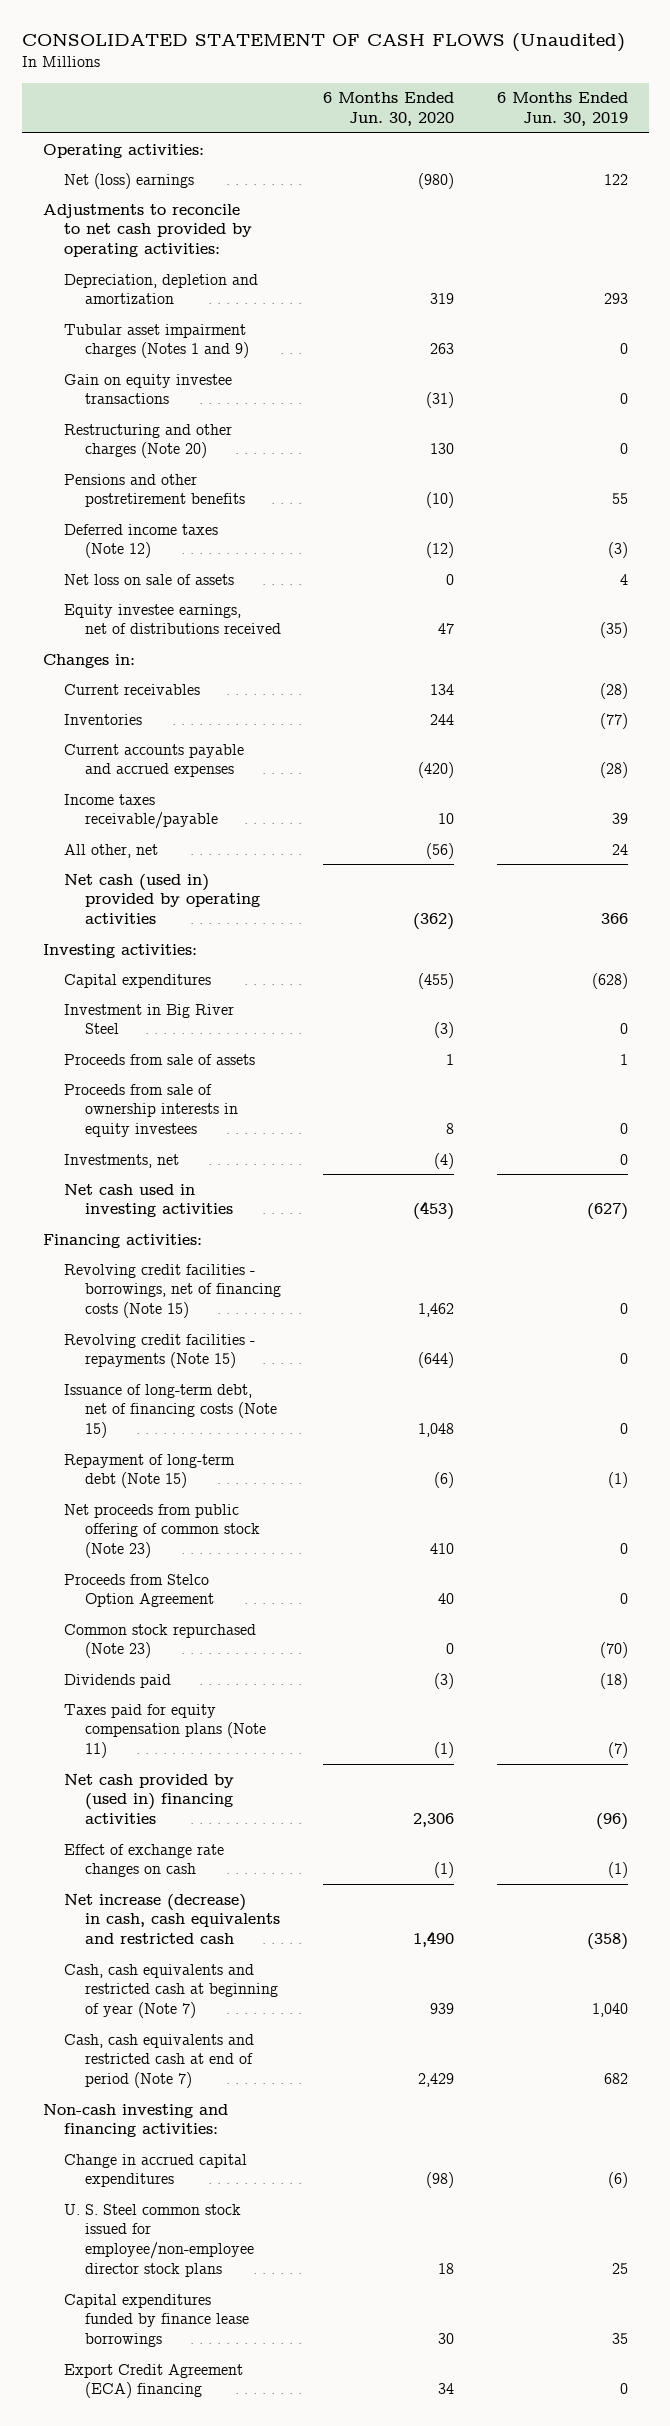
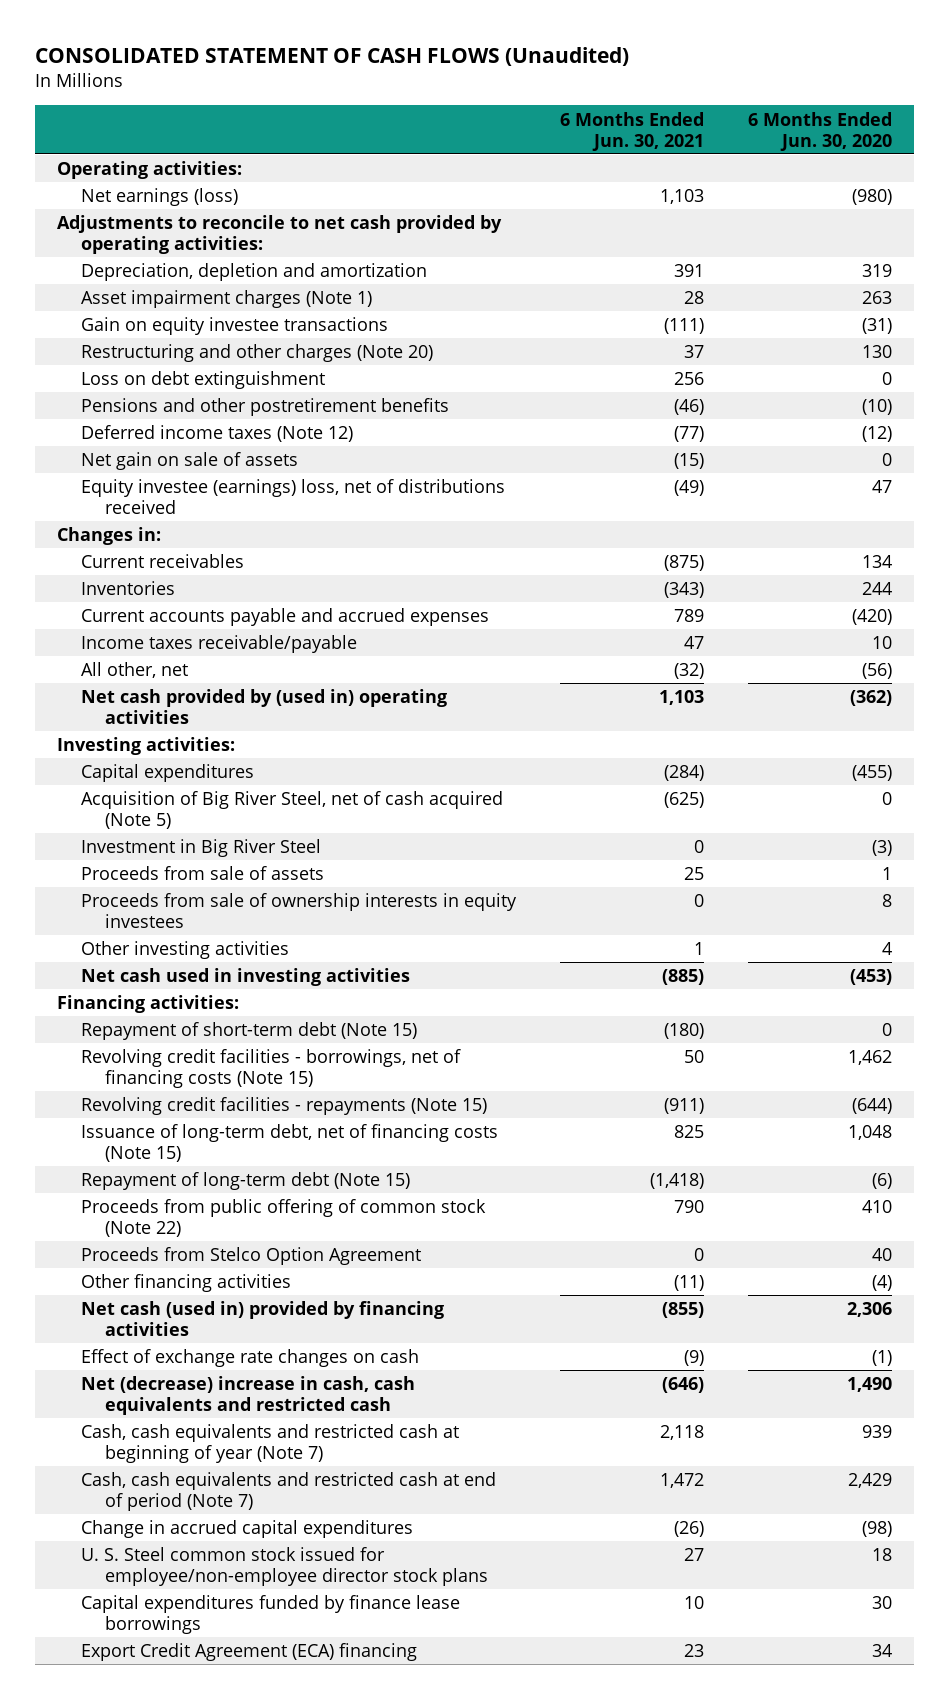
[496,92,628,127] 6 Months Ended Jun. 30, 2019 -> none
none -> [559,111,704,151] 6 Months Ended Jun. 30, 2021
[63,172,194,189] Net (loss) earnings -> [81,188,239,207] Net earnings (loss)
[63,323,249,359] Tubular asset impairment charges (Notes 1 and 9) -> [81,290,373,309] Asset impairment charges (Note 1)
none -> [81,371,326,390] Loss on debt extinguishment
[63,573,234,585] Net loss on sale of assets -> [81,452,299,471] Net gain on sale of assets
[63,603,281,635] Equity investee earnings, net of distributions received -> [81,479,506,515] Equity investee (earnings) loss, net of distributions received
[63,873,260,925] Net cash (used in) provided by operating activities -> [81,689,448,725] Net cash provided by (used in) operating activities
none -> [81,791,504,830] Acquisition of Big River Steel, net of cash acquired (Note 5)
[63,1153,179,1168] Investments, net -> none
none -> [81,941,290,960] Other investing activities
none -> [81,1022,418,1041] Repayment of short-term debt (Note 15)
[63,1503,260,1559] Net proceeds from public offering of common stock (Note 23) -> [81,1199,487,1238] Proceeds from public offering of common stock (Note 22)
[63,1623,256,1659] Common stock repurchased (Note 23) -> none
[63,1673,171,1688] Dividends paid -> none
[63,1703,266,1759] Taxes paid for equity compensation plans (Note 11) -> none
none -> [81,1274,292,1293] Other financing activities
[63,1773,234,1825] Net cash provided by (used in) financing activities -> [81,1301,445,1337] Net cash (used in) provided by financing activities
[63,1893,280,1945] Net increase (decrease) in cash, cash equivalents and restricted cash -> [81,1376,416,1416] Net (decrease) increase in cash, cash equivalents and restricted cash
[42,2103,228,2138] Non-cash investing and financing activities: -> none

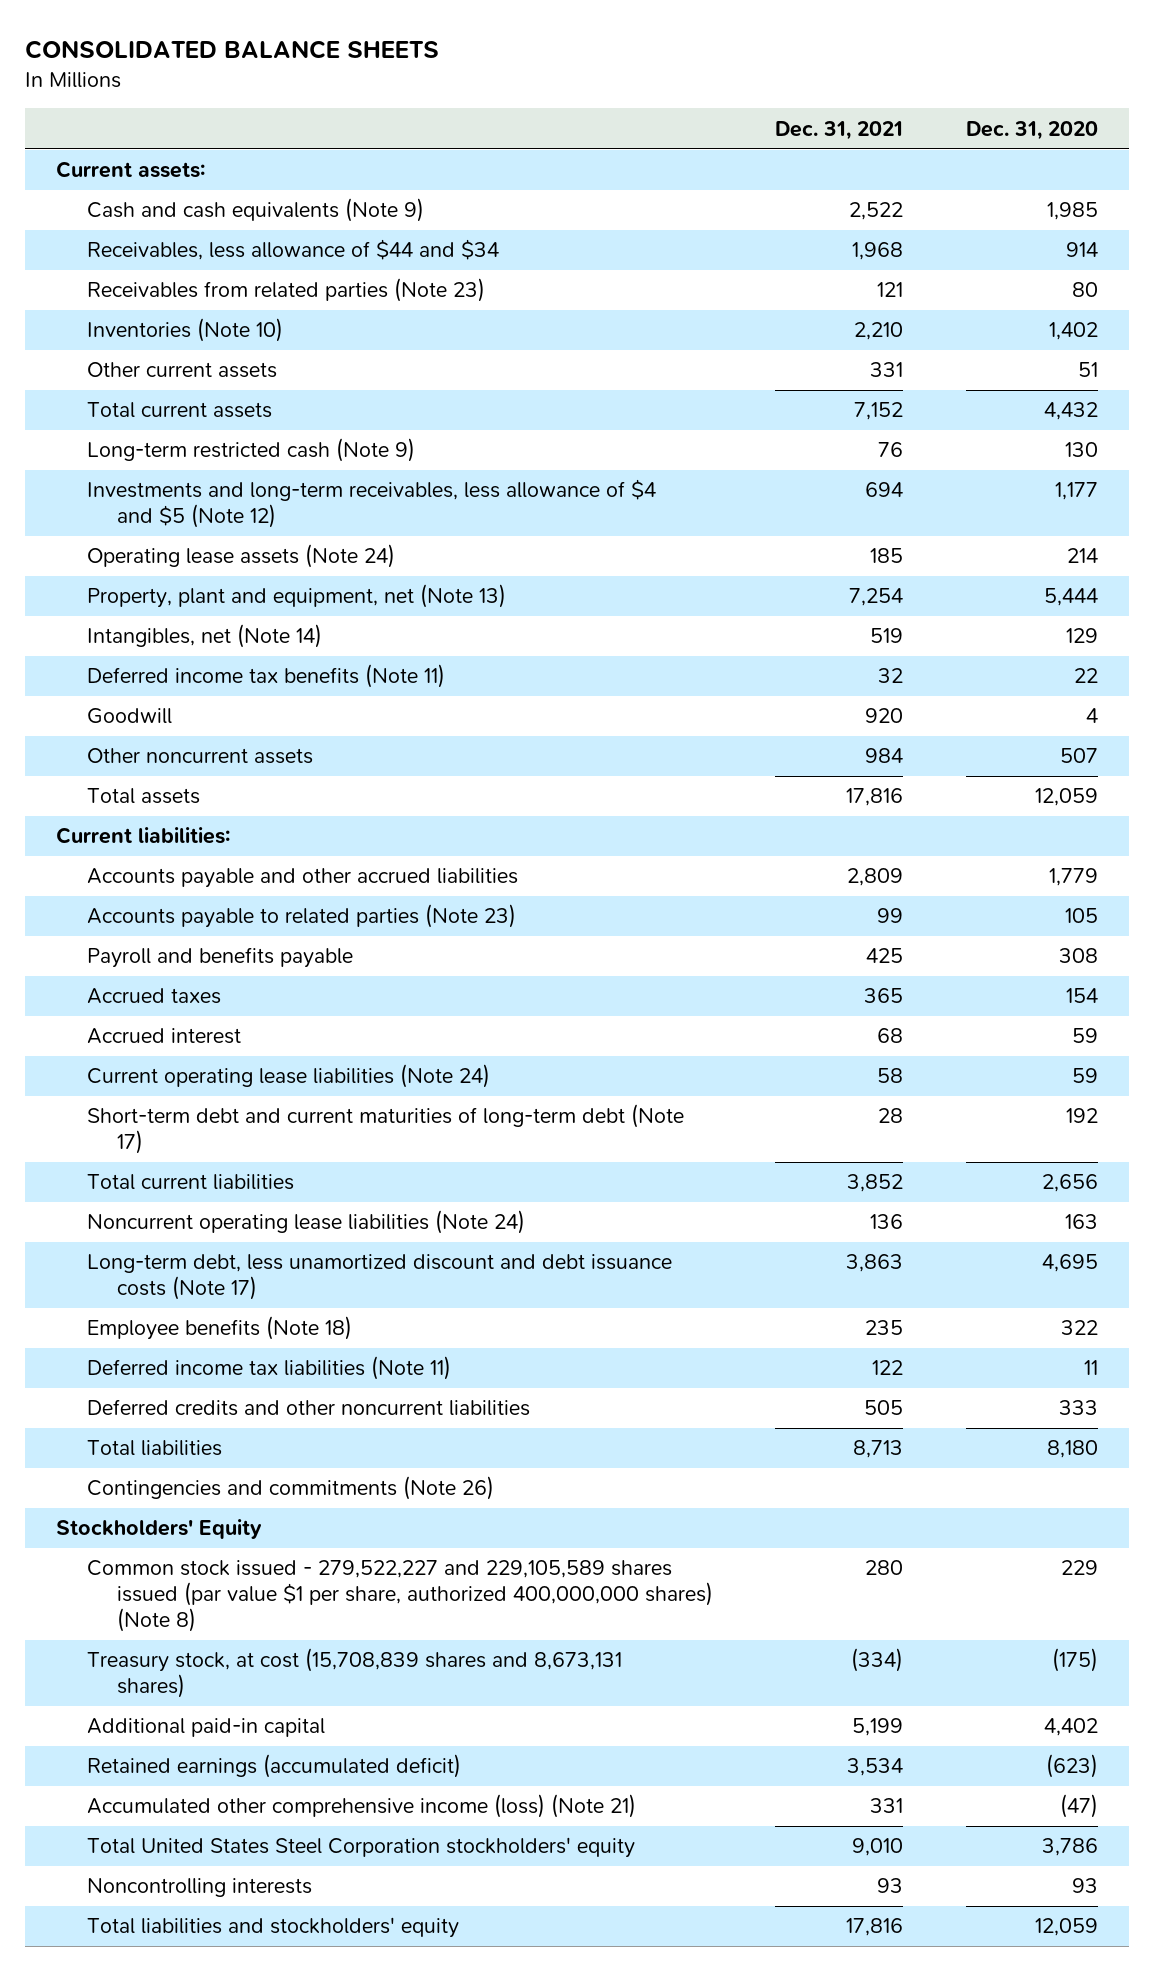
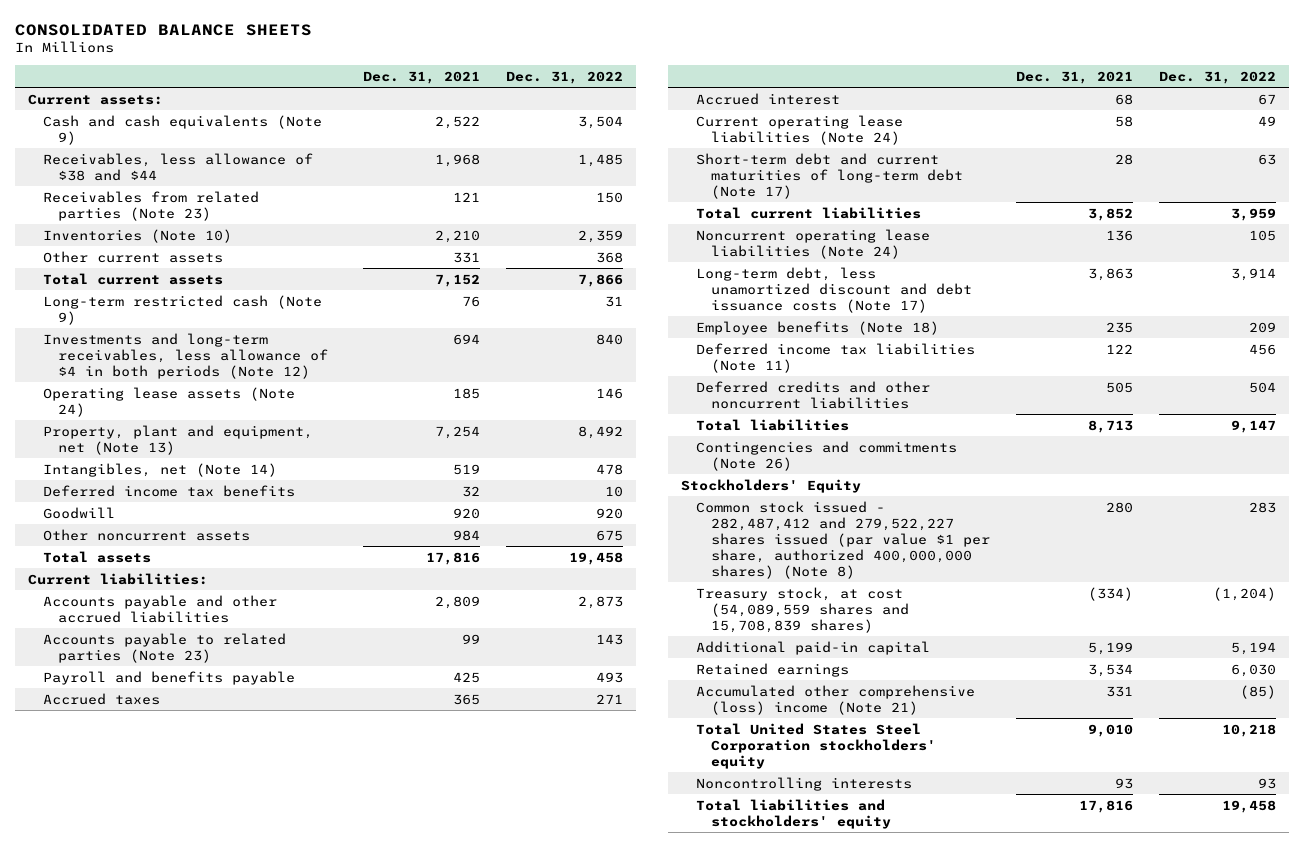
[966,120,1099,140] Dec. 31, 2020 -> none
none -> [505,70,623,84] Dec. 31, 2022
[86,239,499,261] Receivables, less allowance of $44 and $34 -> [42,152,313,181] Receivables, less allowance of $38 and $44
[86,479,656,529] Investments and long-term receivables, less allowance of $4 and $5 (Note 12) -> [42,332,328,379] Investments and long-term receivables, less allowance of $4 in both periods (Note 12)
[86,664,445,689] Deferred income tax benefits (Note 11) -> [42,484,295,497] Deferred income tax benefits
[86,1560,713,1633] Common stock issued - 279,522,227 and 229,105,589 shares issued (par value $1 per share, authorized 400,000,000 shares) (Note 8) -> [696,500,991,579] Common stock issued - 282,487,412 and 279,522,227 shares issued (par value $1 per share, authorized 400,000,000 shares) (Note 8)
[86,1648,622,1699] Treasury stock, at cost (15,708,839 shares and 8,673,131 shares) -> [696,586,910,633] Treasury stock, at cost (54,089,559 shares and 15,708,839 shares)
[86,1754,461,1779] Retained earnings (accumulated deficit) -> [696,662,850,677] Retained earnings
[86,1794,636,1819] Accumulated other comprehensive income (loss) (Note 21) -> [696,684,976,715] Accumulated other comprehensive (loss) income (Note 21)

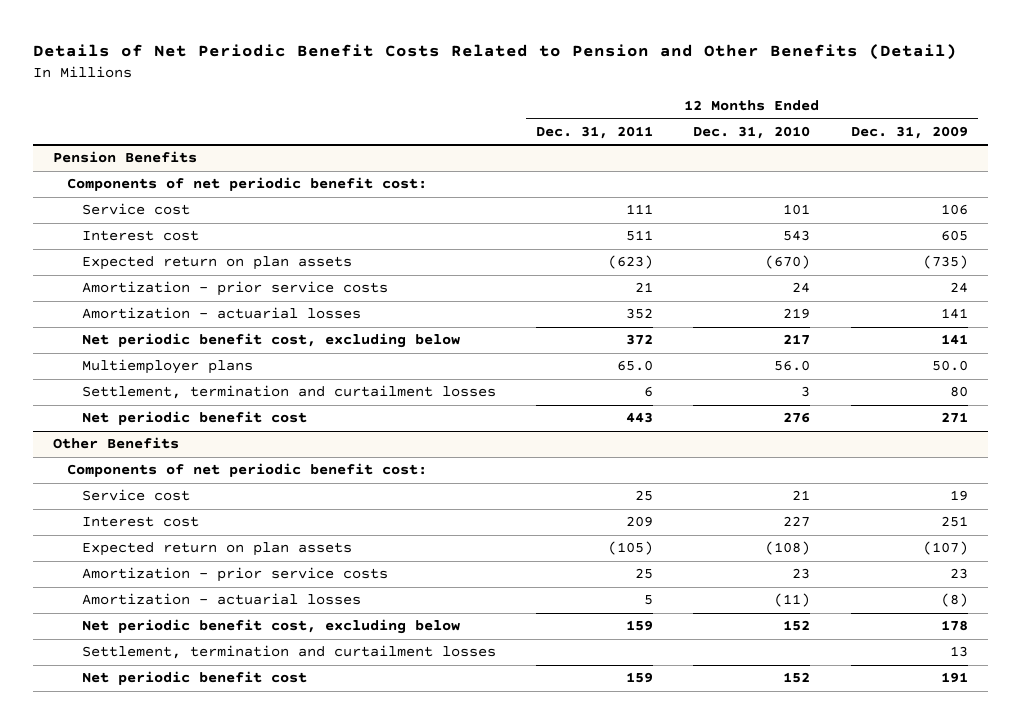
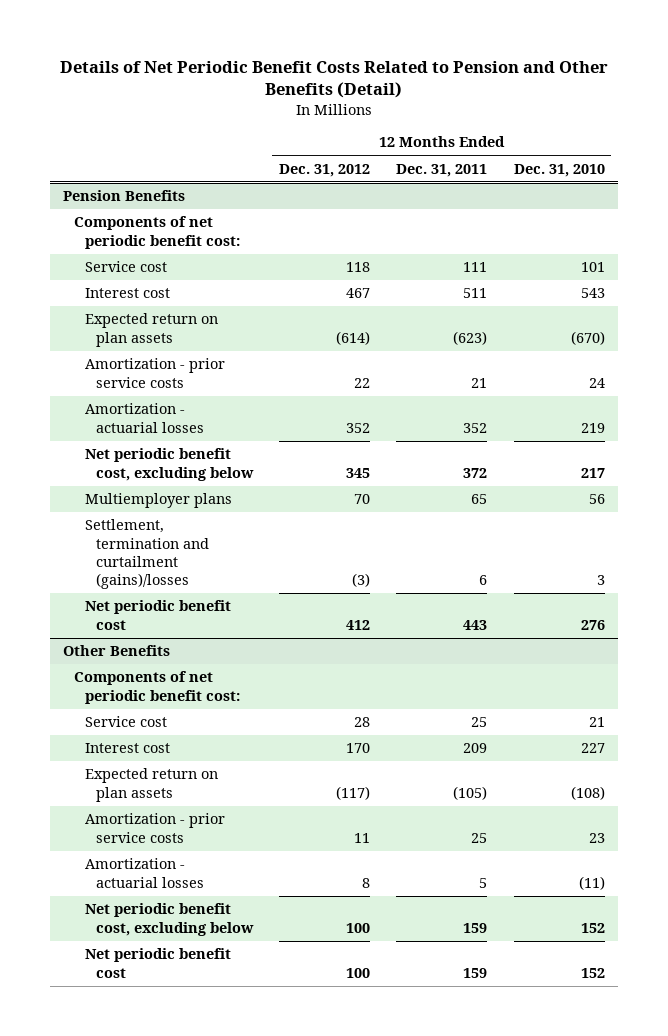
[850,125,968,139] Dec. 31, 2009 -> none
none -> [279,163,371,177] Dec. 31, 2012
[617,360,654,372] 65.0 -> [471,494,488,505] 65
[774,360,811,372] 56.0 -> [588,494,605,505] 56
[81,385,496,400] Settlement, termination and curtailment losses -> [84,519,209,589] Settlement, termination and curtailment (gains)/losses
[81,645,496,660] Settlement, termination and curtailment losses -> none

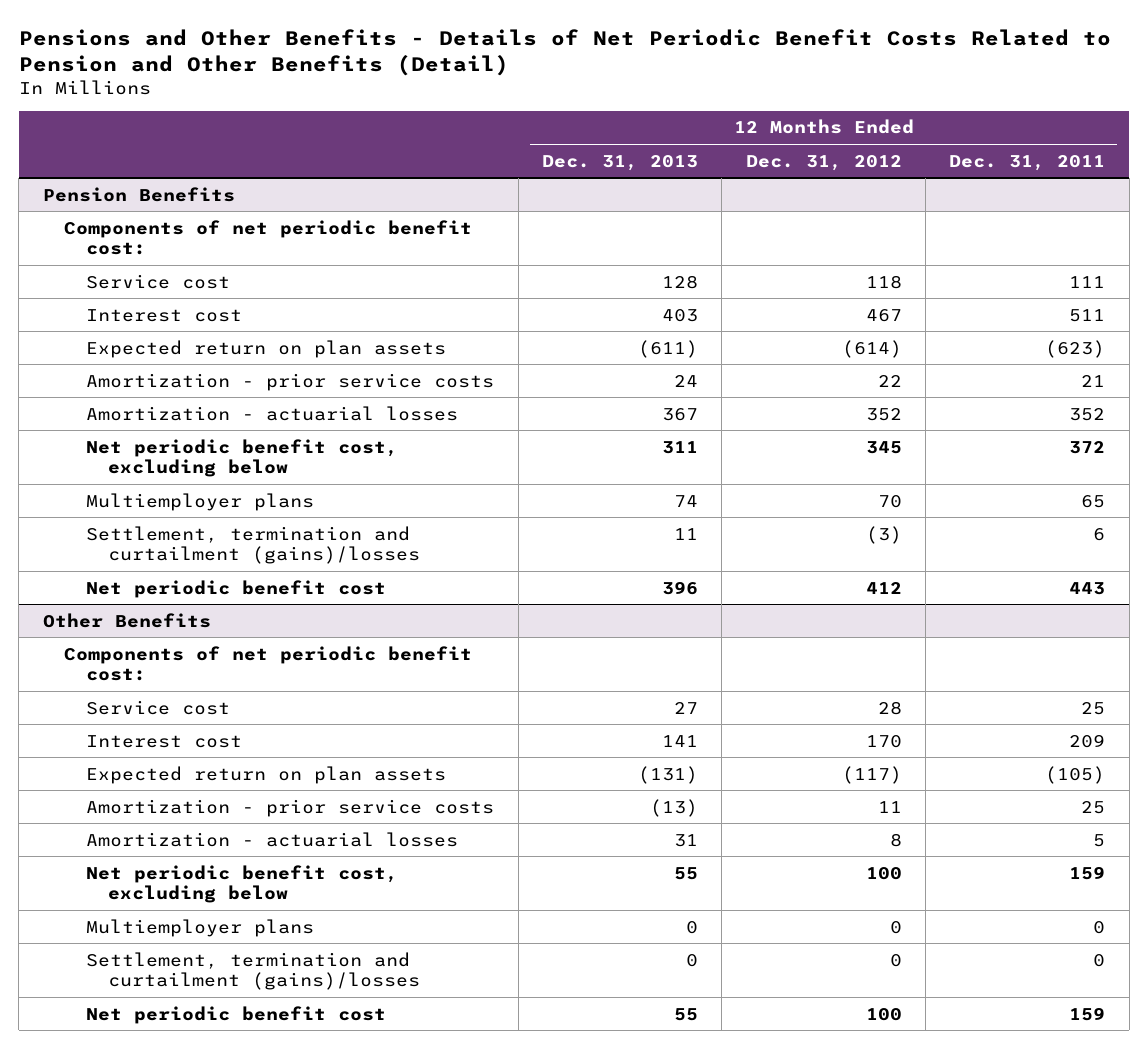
[60,60,609,99] Details of Net Periodic Benefit Costs Related to Pension and Other Benefits (Detail) -> [18,28,1111,76] Pensions and Other Benefits - Details of Net Periodic Benefit Costs Related to Pension and Other Benefits (Detail)
[513,163,605,177] Dec. 31, 2010 -> none
none -> [541,154,698,171] Dec. 31, 2013
none -> [86,918,315,937] Multiemployer plans
none -> [86,951,420,991] Settlement, termination and curtailment (gains)/losses

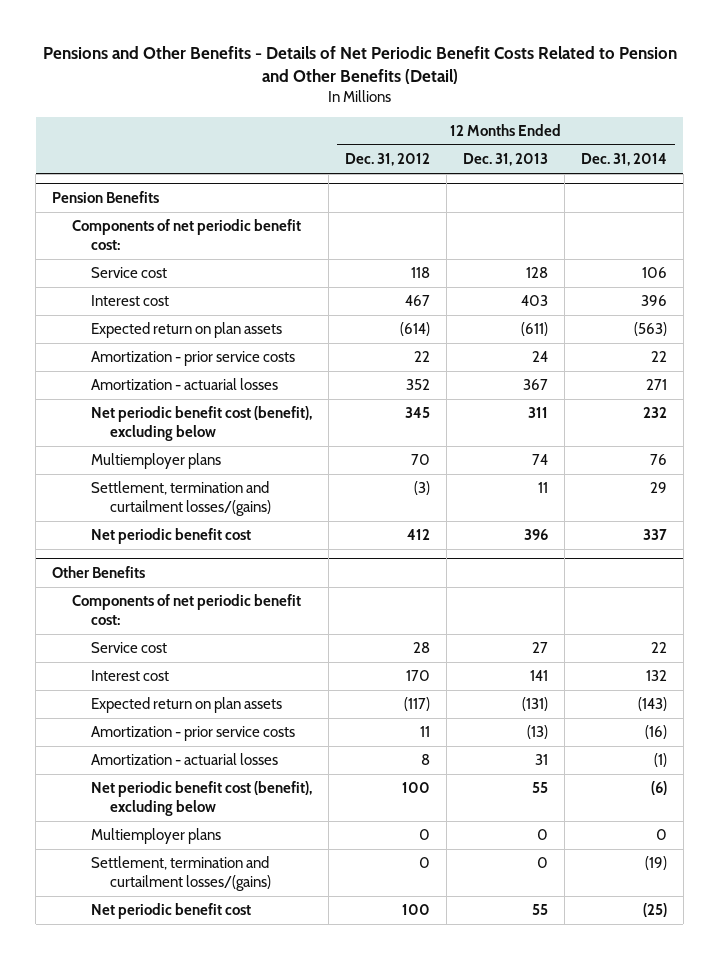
[949,154,1106,171] Dec. 31, 2011 -> none
none -> [580,153,667,167] Dec. 31, 2014
[86,438,399,478] Net periodic benefit cost, excluding below -> [90,406,312,441] Net periodic benefit cost (benefit), excluding below
[86,525,420,565] Settlement, termination and curtailment (gains)/losses -> [90,481,271,516] Settlement, termination and curtailment losses/(gains)
[86,864,399,904] Net periodic benefit cost, excluding below -> [90,781,312,816] Net periodic benefit cost (benefit), excluding below
[86,951,420,991] Settlement, termination and curtailment (gains)/losses -> [90,856,271,891] Settlement, termination and curtailment losses/(gains)

